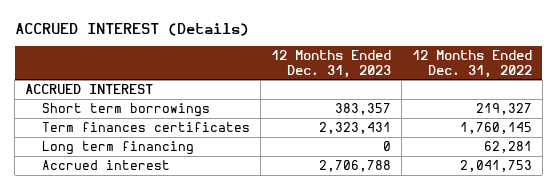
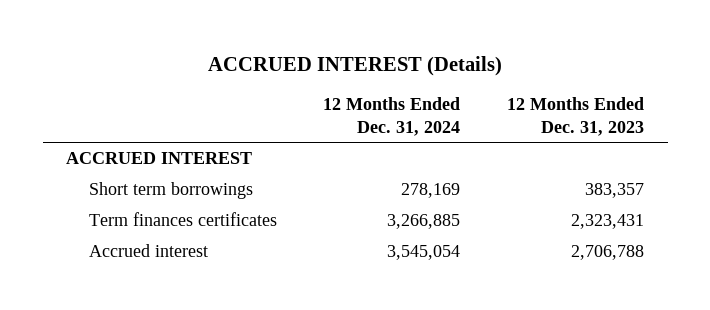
[411,50,532,78] 12 Months Ended Dec. 31, 2022 -> none
none -> [323,96,461,136] 12 Months Ended Dec. 31, 2024
[41,141,194,156] Long term financing -> none

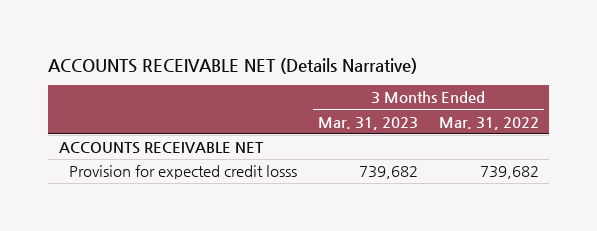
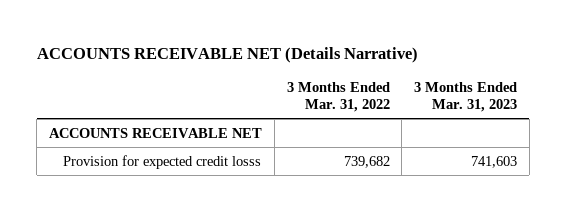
[358,166,418,180] 739,682 -> [471,155,518,168] 741,603

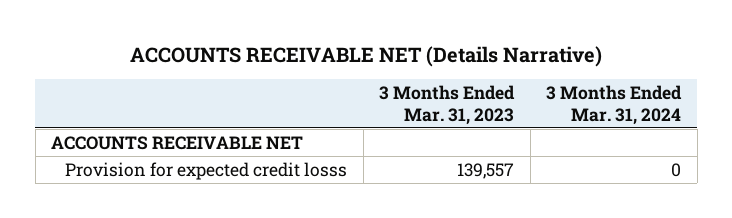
[286,82,390,112] 3 Months Ended Mar. 31, 2022 -> none
none -> [546,85,683,125] 3 Months Ended Mar. 31, 2024
[471,155,518,168] 741,603 -> [457,162,515,179] 139,557

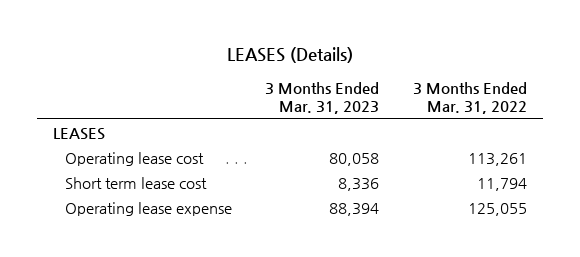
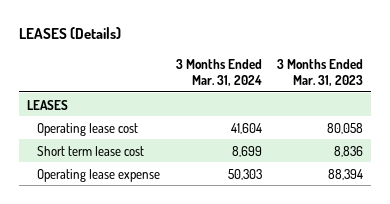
[412,81,527,115] 3 Months Ended Mar. 31, 2022 -> none
none -> [175,58,262,86] 3 Months Ended Mar. 31, 2024
[338,177,380,191] 8,336 -> [333,145,363,157] 8,836

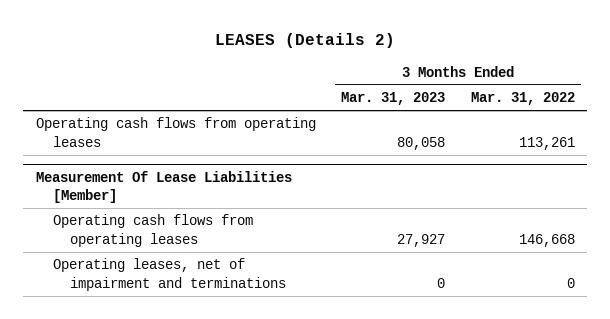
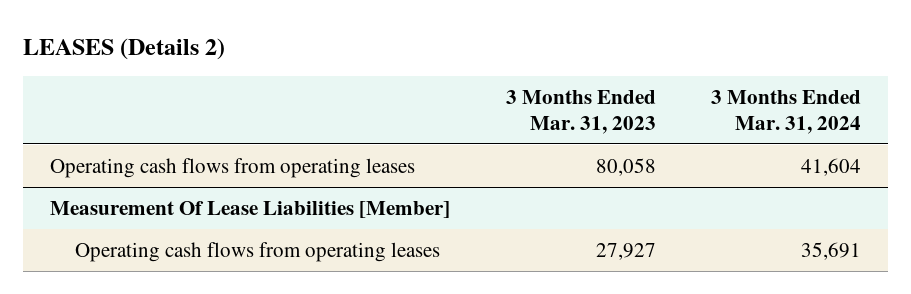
[470,92,575,106] Mar. 31, 2022 -> none
none -> [710,89,861,134] 3 Months Ended Mar. 31, 2024
[52,258,286,291] Operating leases, net of impairment and terminations -> none

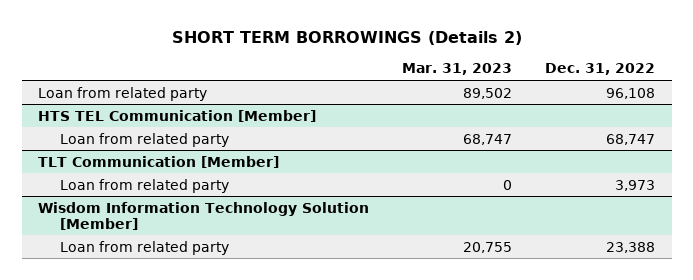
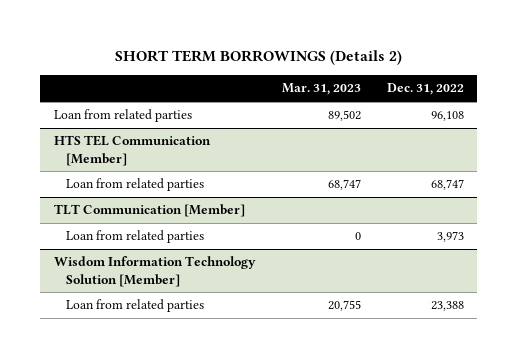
[38,86,208,101] Loan from related party -> [53,109,192,123] Loan from related parties
[59,132,229,147] Loan from related party -> [66,178,205,192] Loan from related parties
[59,178,229,193] Loan from related party -> [66,230,205,244] Loan from related parties
[59,240,229,255] Loan from related party -> [66,299,205,313] Loan from related parties

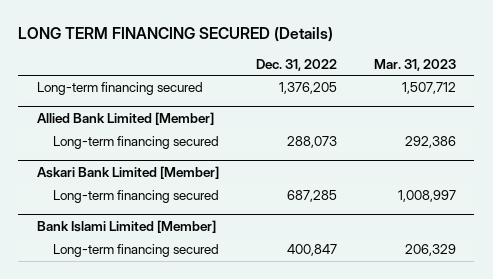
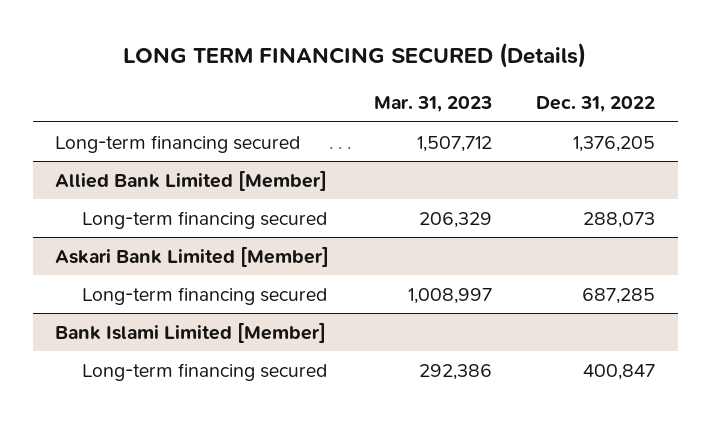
[404,136,456,149] 292,386 -> [418,211,492,228] 206,329
[404,244,456,257] 206,329 -> [418,363,492,380] 292,386

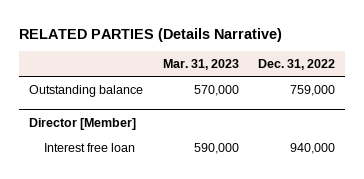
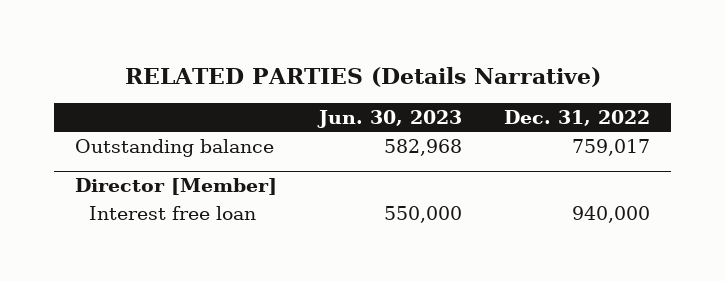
[162,59,239,71] Mar. 31, 2023 -> none
none -> [317,110,463,129] Jun. 30, 2023
[290,84,336,96] 759,000 -> [572,139,651,157] 759,017

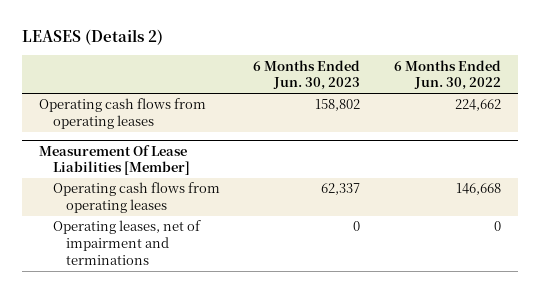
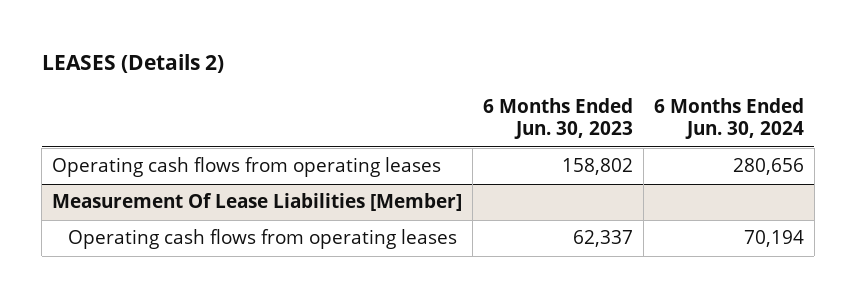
[394,59,502,91] 6 Months Ended Jun. 30, 2022 -> none
none -> [653,97,804,140] 6 Months Ended Jun. 30, 2024
[52,220,201,265] Operating leases, net of impairment and terminations -> none

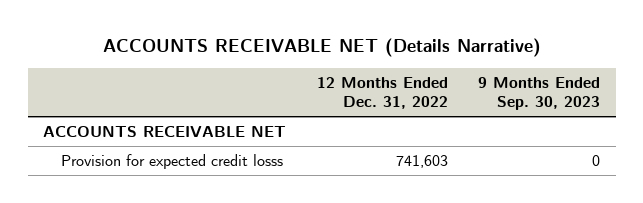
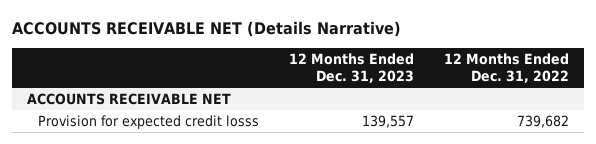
[478,76,601,110] 9 Months Ended Sep. 30, 2023 -> none
none -> [288,52,414,84] 12 Months Ended Dec. 31, 2023
[395,155,448,169] 741,603 -> [516,115,569,129] 739,682

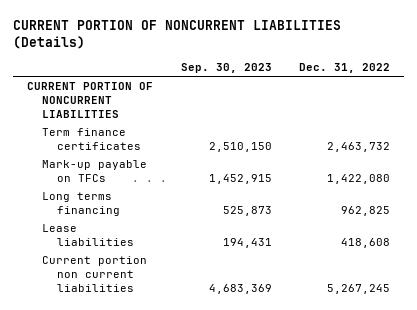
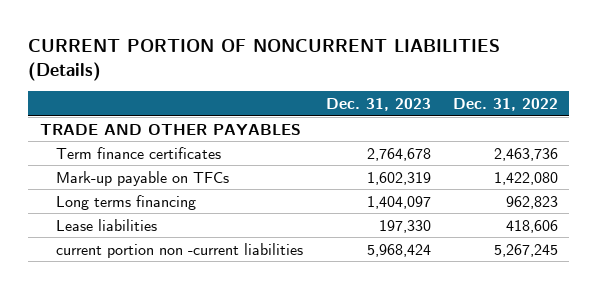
[180,63,272,74] Sep. 30, 2023 -> none
none -> [325,97,431,111] Dec. 31, 2023
[26,81,153,118] CURRENT PORTION OF NONCURRENT LIABILITIES -> none
none -> [39,123,301,135] TRADE AND OTHER PAYABLES
[327,141,391,152] 2,463,732 -> [494,147,559,161] 2,463,736
[341,205,391,216] 962,825 -> [506,195,559,209] 962,823
[341,237,391,248] 418,608 -> [506,219,559,233] 418,606
[41,255,147,292] Current portion non current liabilities -> [56,242,304,258] current portion non -current liabilities

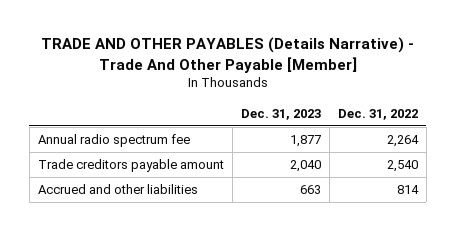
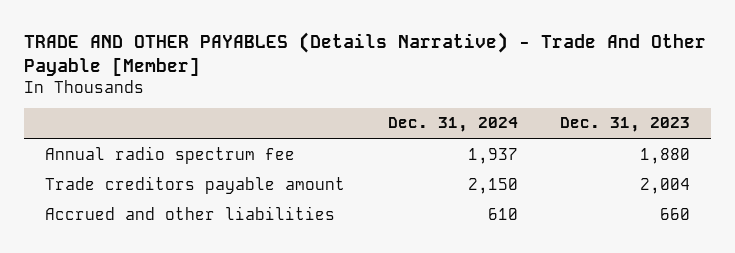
[337,108,418,120] Dec. 31, 2022 -> none
none -> [387,117,518,133] Dec. 31, 2024
[289,135,321,148] 1,877 -> [639,147,690,164] 1,880
[289,160,321,173] 2,040 -> [639,177,690,194] 2,004
[299,185,321,195] 663 -> [659,207,690,220] 660

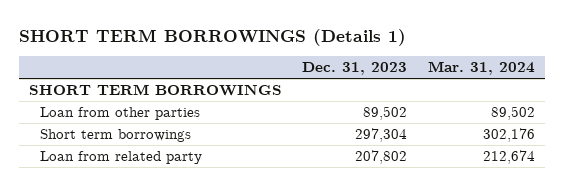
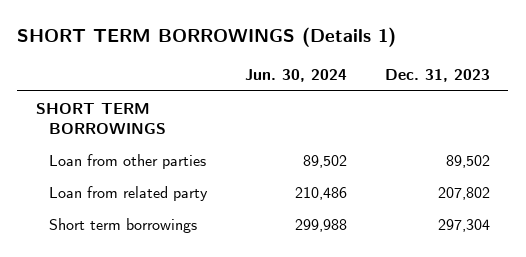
[427,60,535,75] Mar. 31, 2024 -> none
none -> [245,69,348,83] Jun. 30, 2024
[39,129,191,143] Short term borrowings -> [49,217,198,233] Short term borrowings

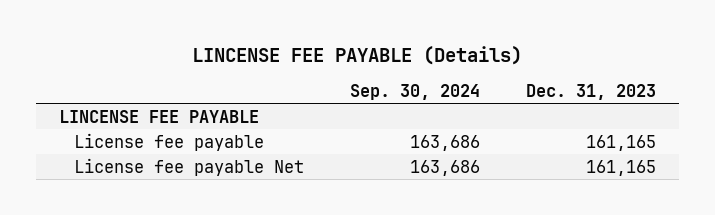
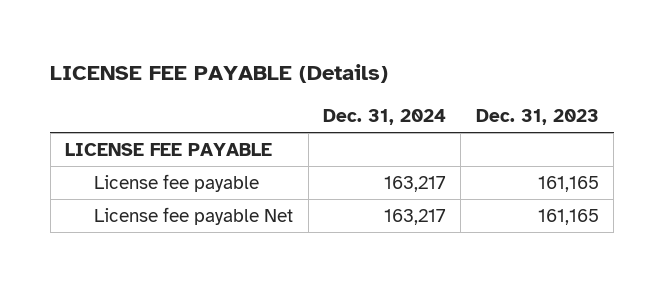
[192,45,523,65] LINCENSE FEE PAYABLE (Details) -> [50,64,389,84] LICENSE FEE PAYABLE (Details)
[349,83,480,100] Sep. 30, 2024 -> none
none -> [322,109,446,126] Dec. 31, 2024
[59,109,260,123] LINCENSE FEE PAYABLE -> [65,143,273,157] LICENSE FEE PAYABLE

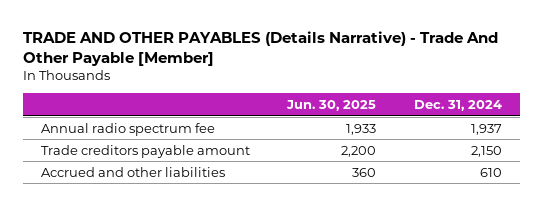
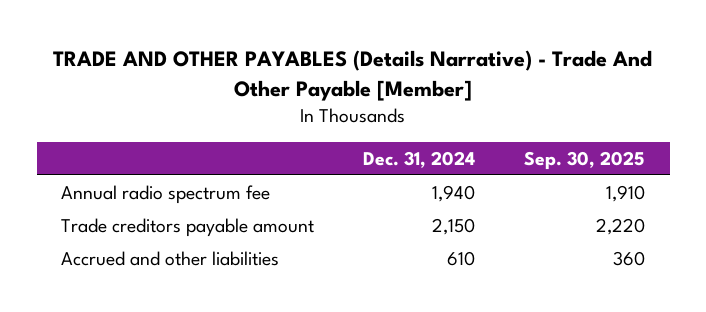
[286,99,377,111] Jun. 30, 2025 -> none
none -> [524,150,646,170] Sep. 30, 2025
[470,123,502,135] 1,937 -> [432,184,476,202] 1,940

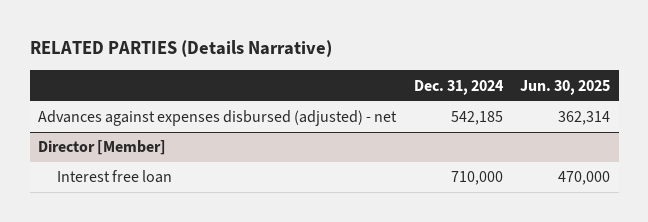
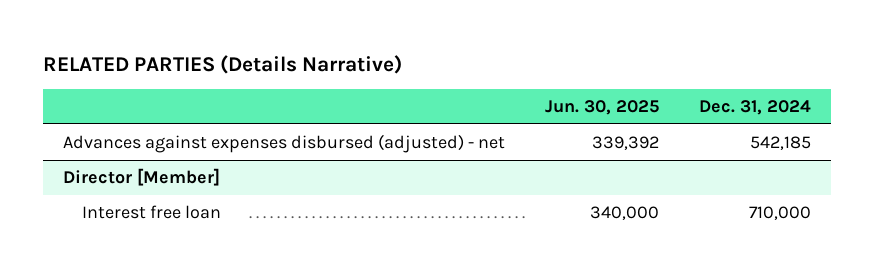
[557,111,610,126] 362,314 -> [591,136,659,151] 339,392
[557,171,610,186] 470,000 -> [589,206,659,221] 340,000

